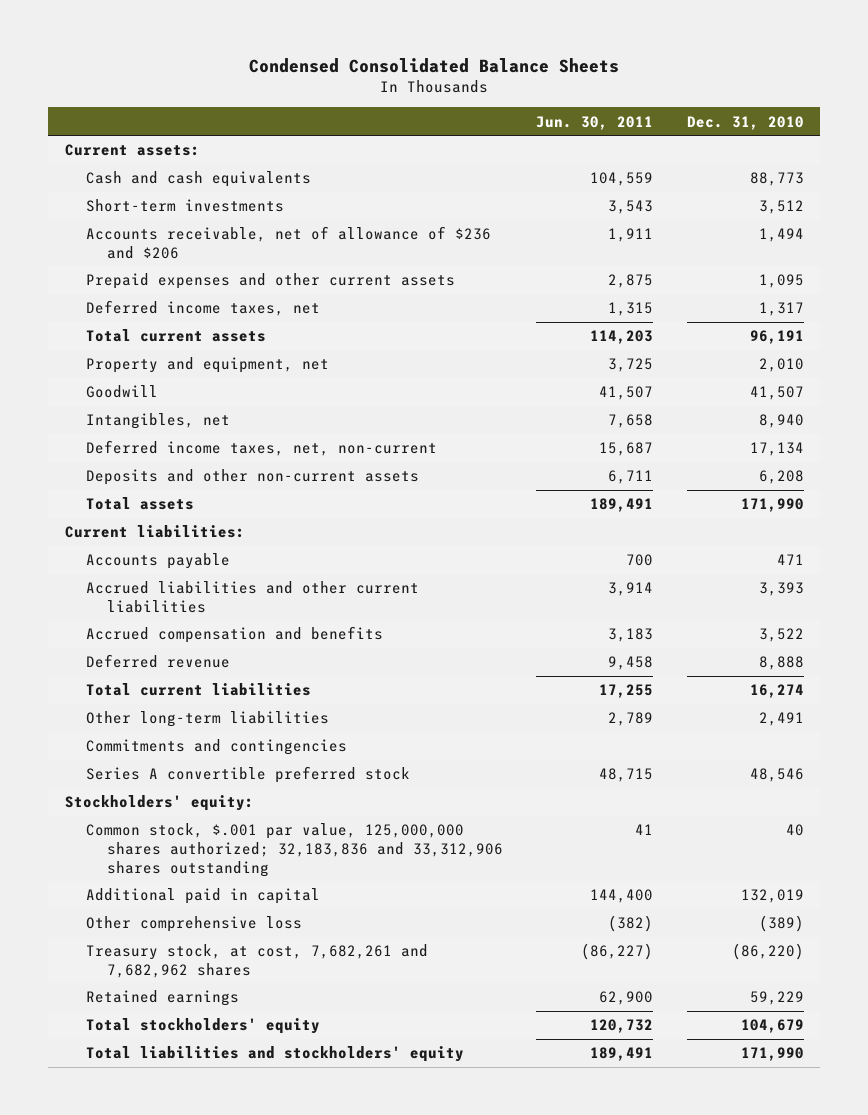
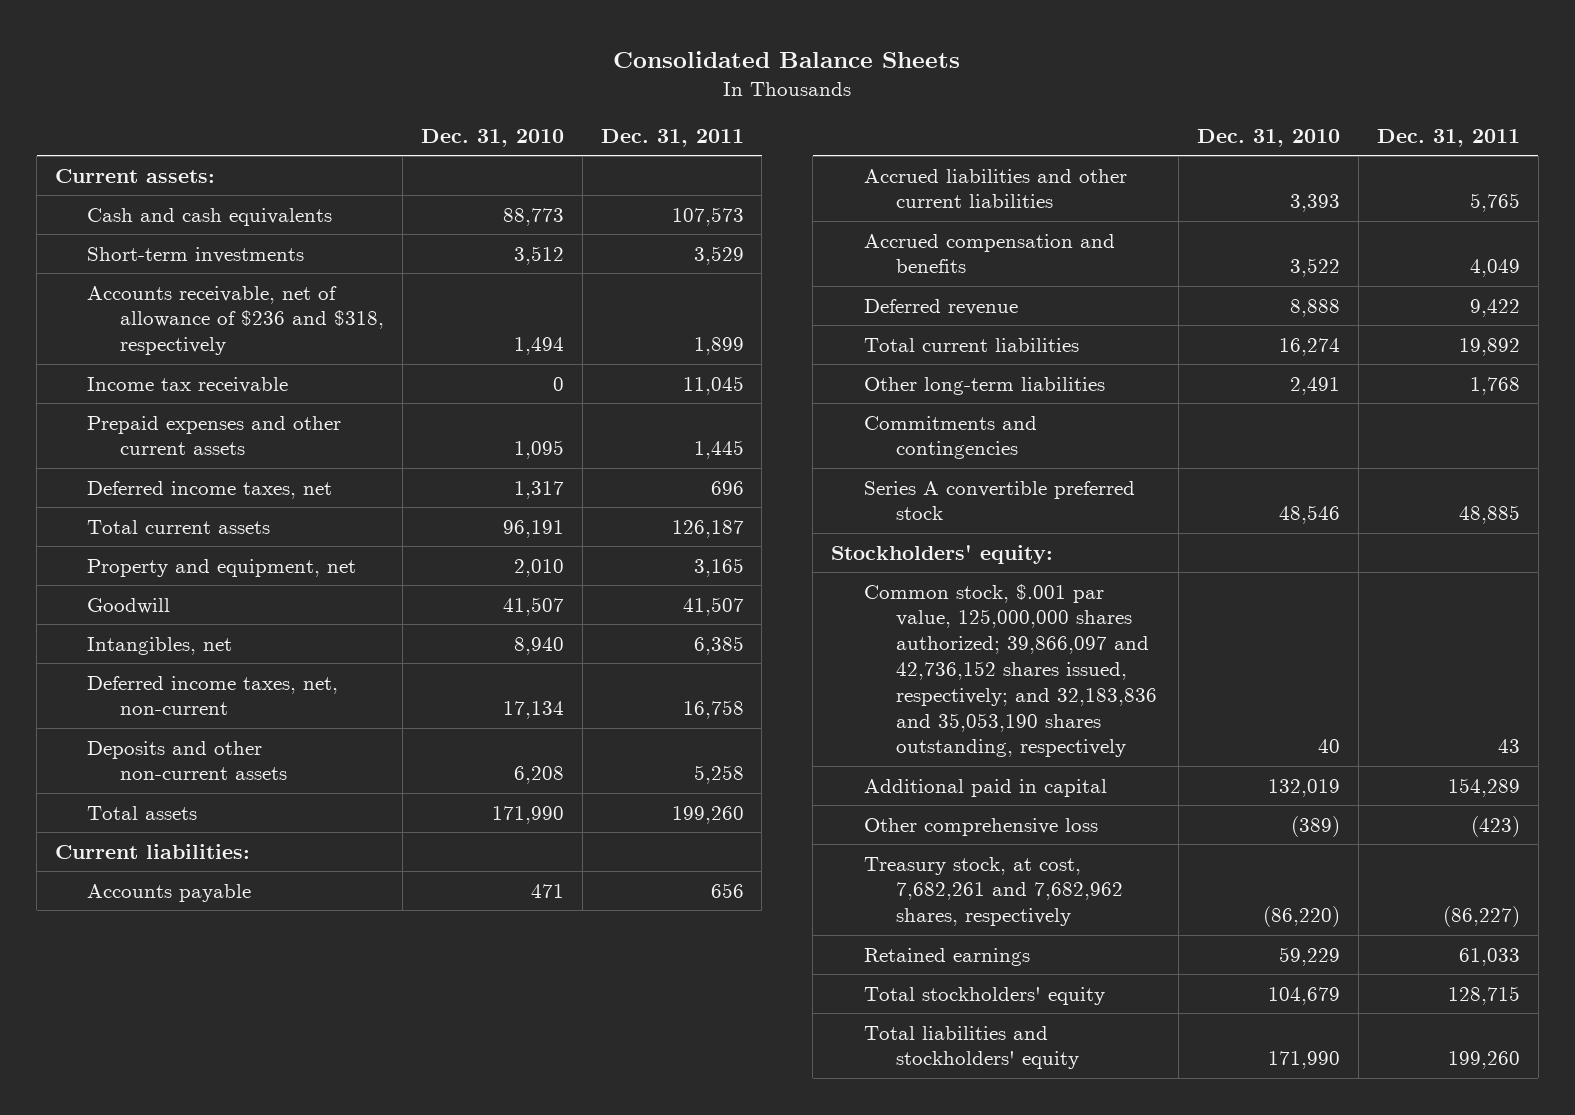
[249,57,620,73] Condensed Consolidated Balance Sheets -> [613,51,961,69] Consolidated Balance Sheets
[536,115,654,130] Jun. 30, 2011 -> none
none -> [600,128,744,147] Dec. 31, 2011
[86,226,492,259] Accounts receivable, net of allowance of $236 and $206 -> [87,285,384,356] Accounts receivable, net of allowance of $236 and $318, respectively
none -> [87,376,289,393] Income tax receivable
[86,823,504,877] Common stock, $.001 par value, 125,000,000 shares authorized; 32,183,836 and 33,312,906 shares outstanding -> [863,583,1158,758] Common stock, $.001 par value, 125,000,000 shares authorized; 39,866,097 and 42,736,152 shares issued, respectively; and 32,183,836 and 35,053,190 shares outstanding, respectively
[86,944,429,978] Treasury stock, at cost, 7,682,261 and 7,682,962 shares -> [863,856,1124,927] Treasury stock, at cost, 7,682,261 and 7,682,962 shares, respectively

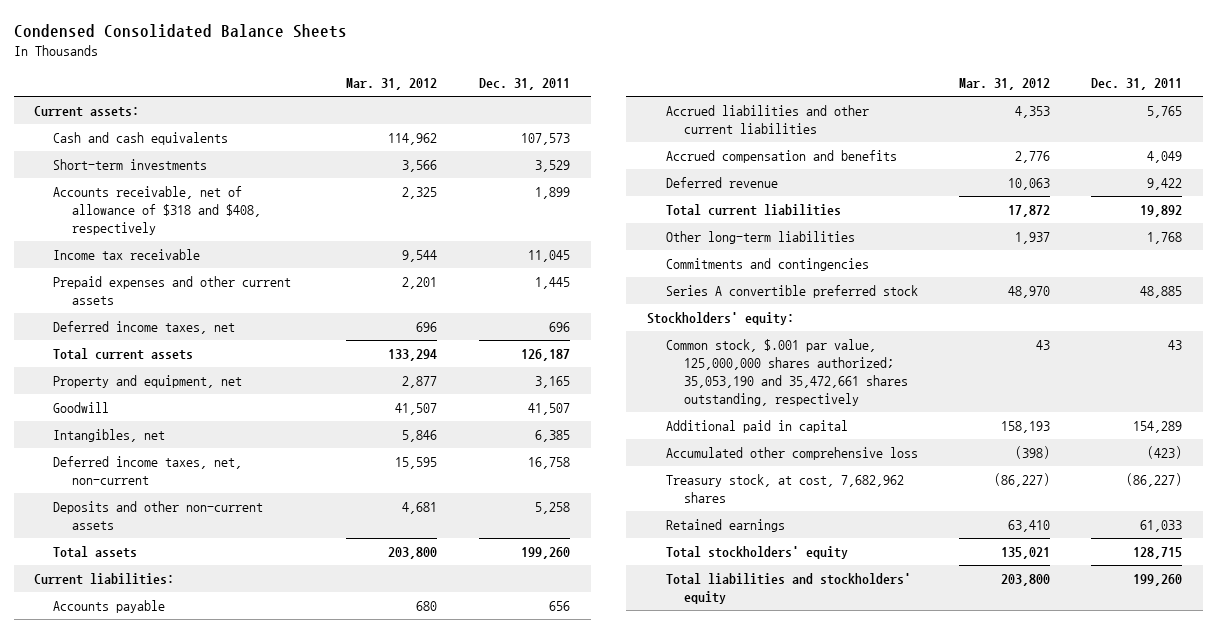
[613,51,961,69] Consolidated Balance Sheets -> [13,23,347,38] Condensed Consolidated Balance Sheets
[420,128,564,147] Dec. 31, 2010 -> none
none -> [346,78,438,91] Mar. 31, 2012
[87,285,384,356] Accounts receivable, net of allowance of $236 and $318, respectively -> [52,186,261,235] Accounts receivable, net of allowance of $318 and $408, respectively
[863,583,1158,758] Common stock, $.001 par value, 125,000,000 shares authorized; 39,866,097 and 42,736,152 shares issued, respectively; and 32,183,836 and 35,053,190 shares outstanding, respectively -> [665,339,909,406] Common stock, $.001 par value, 125,000,000 shares authorized; 35,053,190 and 35,472,661 shares outstanding, respectively
[863,817,1098,836] Other comprehensive loss -> [665,447,918,461] Accumulated other comprehensive loss
[863,856,1124,927] Treasury stock, at cost, 7,682,261 and 7,682,962 shares, respectively -> [665,474,904,503] Treasury stock, at cost, 7,682,962 shares

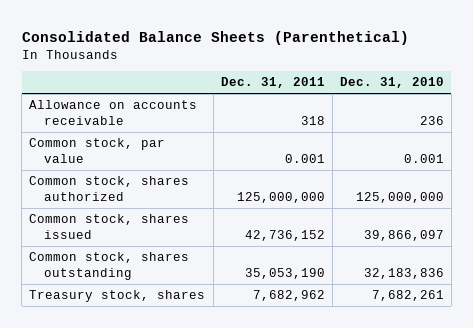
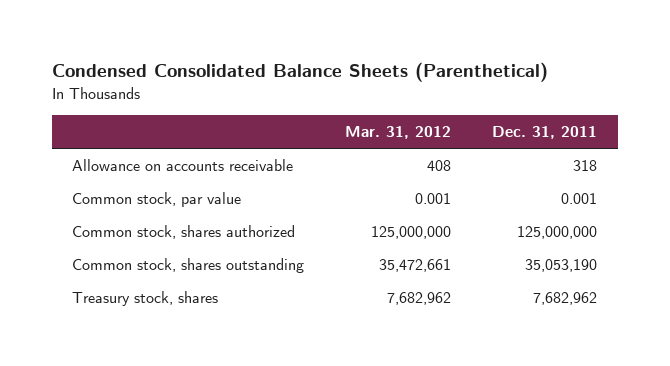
[21,30,409,45] Consolidated Balance Sheets (Parenthetical) -> [51,61,548,82] Condensed Consolidated Balance Sheets (Parenthetical)
[339,77,444,89] Dec. 31, 2010 -> none
none -> [345,126,452,140] Mar. 31, 2012
[29,214,190,240] Common stock, shares issued -> none

